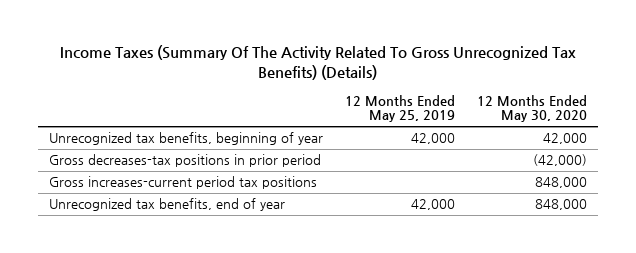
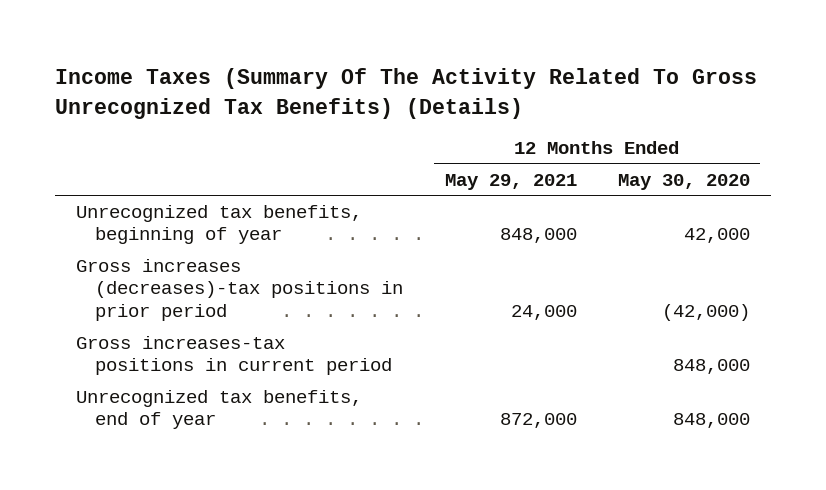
[344,94,455,123] 12 Months Ended May 25, 2019 -> none
none -> [444,173,577,190] May 29, 2021
[48,154,321,168] Gross decreases-tax positions in prior period -> [75,258,404,322] Gross increases (decreases)-tax positions in prior period
[48,176,317,190] Gross increases-current period tax positions -> [75,335,393,376] Gross increases-tax positions in current period

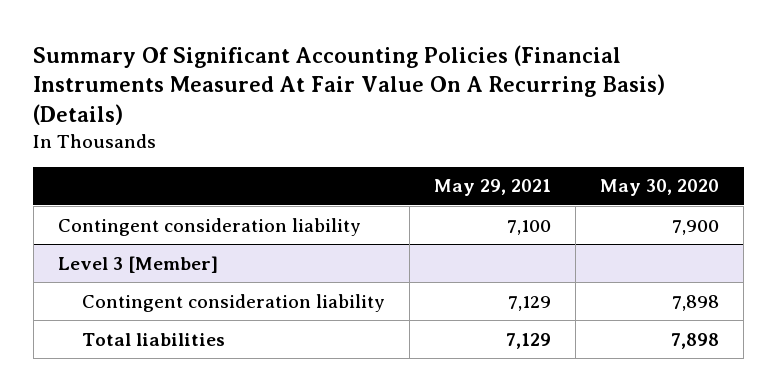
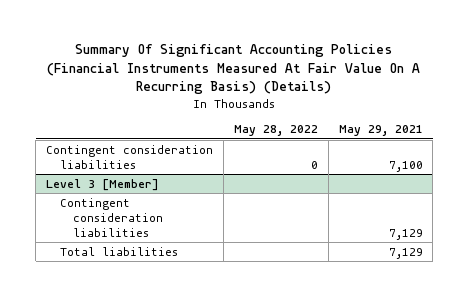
[600,179,720,197] May 30, 2020 -> none
none -> [233,125,318,137] May 28, 2022
[57,217,361,236] Contingent consideration liability -> [46,144,214,169] Contingent consideration liabilities
[82,293,386,312] Contingent consideration liability -> [59,197,164,237] Contingent consideration liabilities

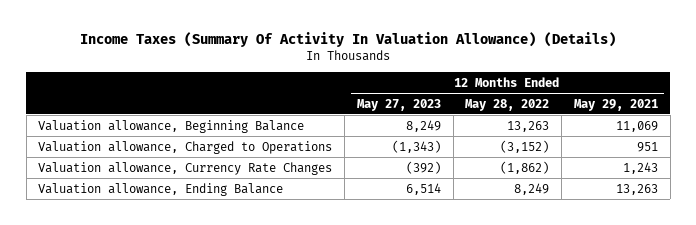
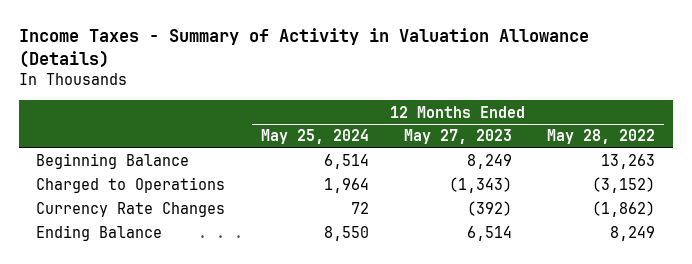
[80,32,617,48] Income Taxes (Summary Of Activity In Valuation Allowance) (Details) -> [18,27,589,69] Income Taxes - Summary of Activity in Valuation Allowance (Details)
[574,98,659,111] May 29, 2021 -> none
none -> [260,129,369,145] May 25, 2024
[38,119,305,133] Valuation allowance, Beginning Balance -> [36,153,190,170] Beginning Balance
[38,140,333,154] Valuation allowance, Charged to Operations -> [36,177,226,194] Charged to Operations
[38,161,333,175] Valuation allowance, Currency Rate Changes -> [36,202,226,218] Currency Rate Changes
[38,182,284,196] Valuation allowance, Ending Balance -> [36,225,163,242] Ending Balance

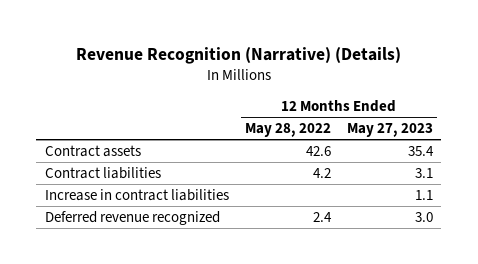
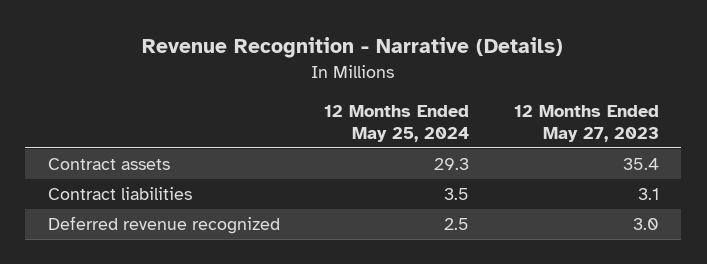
[75,46,401,64] Revenue Recognition (Narrative) (Details) -> [142,37,564,59] Revenue Recognition - Narrative (Details)
[244,123,331,138] May 28, 2022 -> none
none -> [324,105,470,142] 12 Months Ended May 25, 2024
[44,188,229,201] Increase in contract liabilities -> none

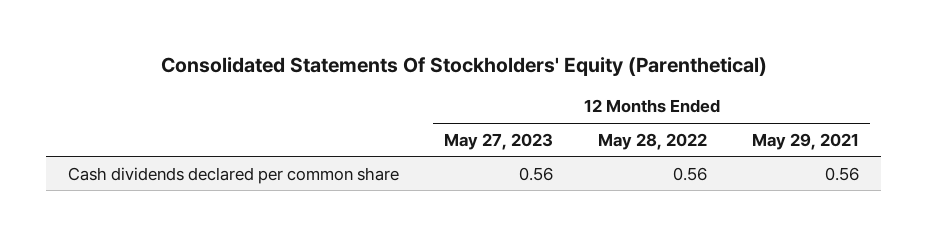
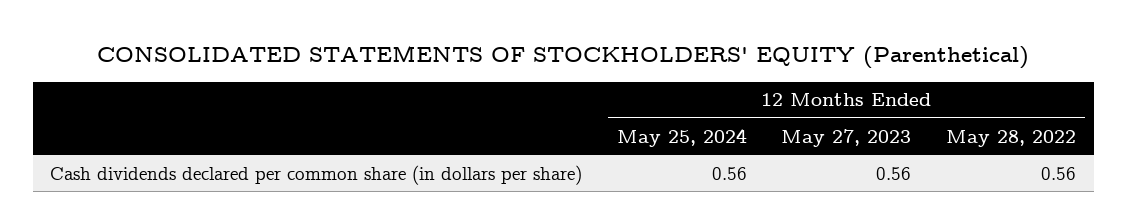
[160,57,767,77] Consolidated Statements Of Stockholders' Equity (Parenthetical) -> [97,45,1030,70] CONSOLIDATED STATEMENTS OF STOCKHOLDERS' EQUITY (Parenthetical)
[752,132,860,150] May 29, 2021 -> none
none -> [616,127,747,147] May 25, 2024
[68,166,400,184] Cash dividends declared per common share -> [49,164,582,185] Cash dividends declared per common share (in dollars per share)

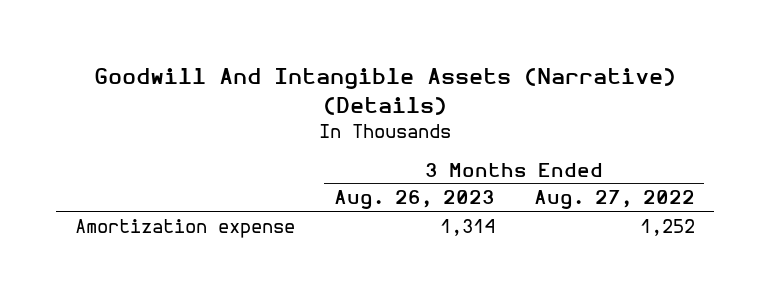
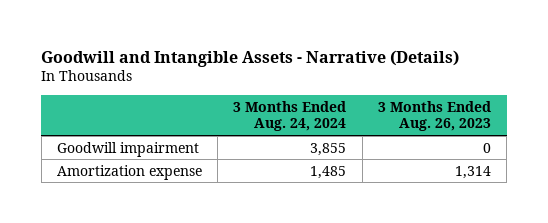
[93,68,676,115] Goodwill And Intangible Assets (Narrative) (Details) -> [41,49,460,67] Goodwill and Intangible Assets - Narrative (Details)
[533,190,695,210] Aug. 27, 2022 -> none
none -> [233,100,347,132] 3 Months Ended Aug. 24, 2024
none -> [56,141,199,157] Goodwill impairment

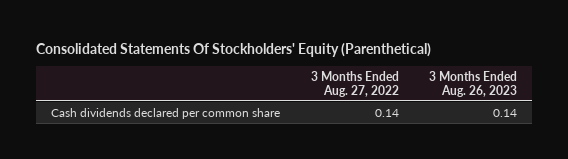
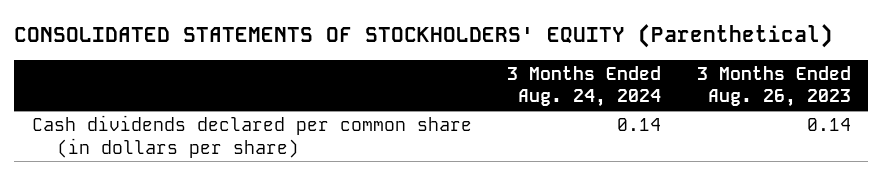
[36,43,432,58] Consolidated Statements Of Stockholders' Equity (Parenthetical) -> [14,24,834,49] CONSOLIDATED STATEMENTS OF STOCKHOLDERS' EQUITY (Parenthetical)
[310,70,399,97] 3 Months Ended Aug. 27, 2022 -> none
none -> [507,66,662,108] 3 Months Ended Aug. 24, 2024
[51,107,281,119] Cash dividends declared per common share -> [31,115,472,158] Cash dividends declared per common share (in dollars per share)

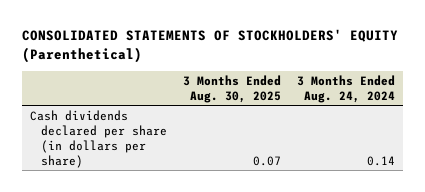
[696,66,851,108] 3 Months Ended Aug. 26, 2023 -> none
none -> [182,74,281,103] 3 Months Ended Aug. 30, 2025
[31,115,472,158] Cash dividends declared per common share (in dollars per share) -> [29,109,167,168] Cash dividends declared per share (in dollars per share)

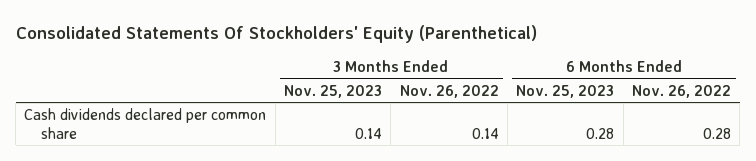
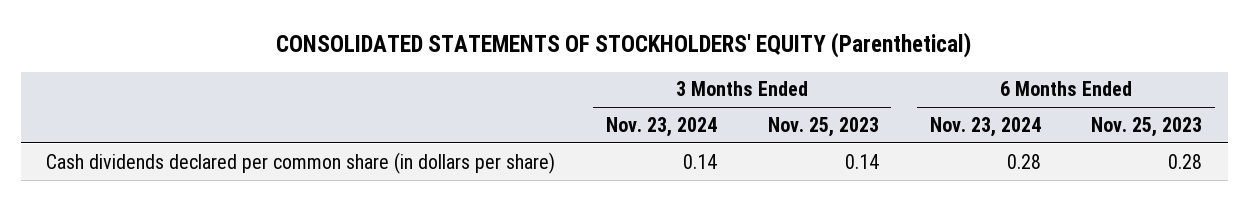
[15,25,537,44] Consolidated Statements Of Stockholders' Equity (Parenthetical) -> [276,31,972,58] CONSOLIDATED STATEMENTS OF STOCKHOLDERS' EQUITY (Parenthetical)
[399,84,499,98] Nov. 26, 2022 -> none
[632,84,732,98] Nov. 26, 2022 -> none
none -> [605,117,717,138] Nov. 23, 2024
none -> [929,117,1041,138] Nov. 23, 2024
[24,108,267,139] Cash dividends declared per common share -> [46,151,556,174] Cash dividends declared per common share (in dollars per share)

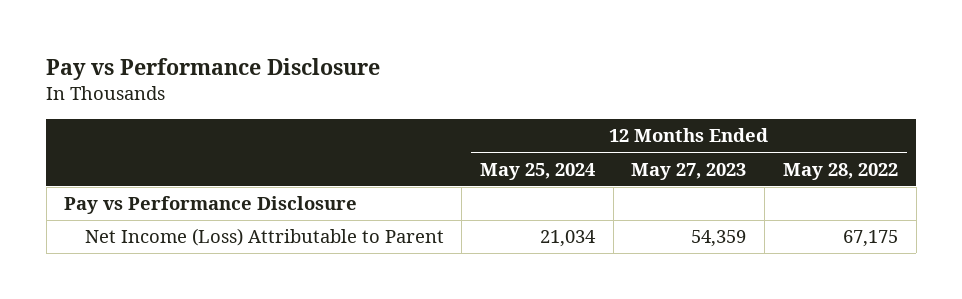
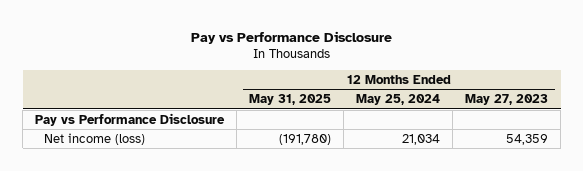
[782,162,898,180] May 28, 2022 -> none
none -> [249,94,332,106] May 31, 2025
[84,228,444,247] Net Income (Loss) Attributable to Parent -> [44,132,146,145] Net income (loss)

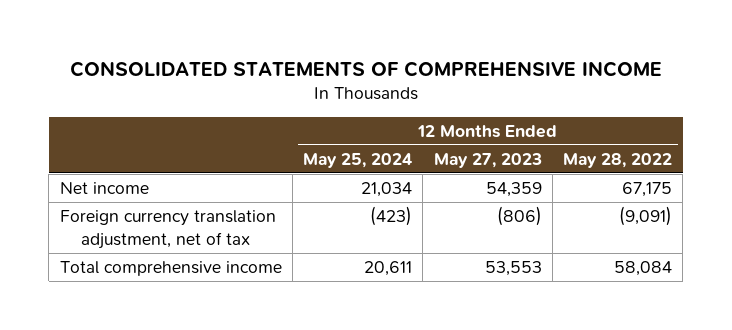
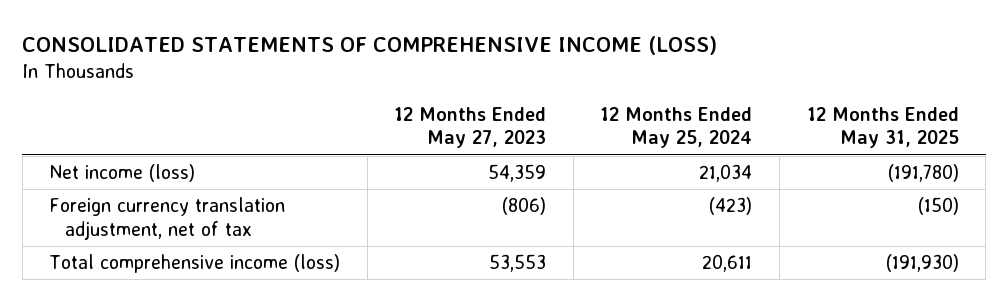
[69,60,662,77] CONSOLIDATED STATEMENTS OF COMPREHENSIVE INCOME -> [22,36,718,56] CONSOLIDATED STATEMENTS OF COMPREHENSIVE INCOME (LOSS)
[563,152,673,168] May 28, 2022 -> none
none -> [806,106,959,149] 12 Months Ended May 31, 2025
[59,181,149,194] Net income -> [49,164,196,183] Net income (loss)
[59,260,282,276] Total comprehensive income -> [49,254,341,274] Total comprehensive income (loss)

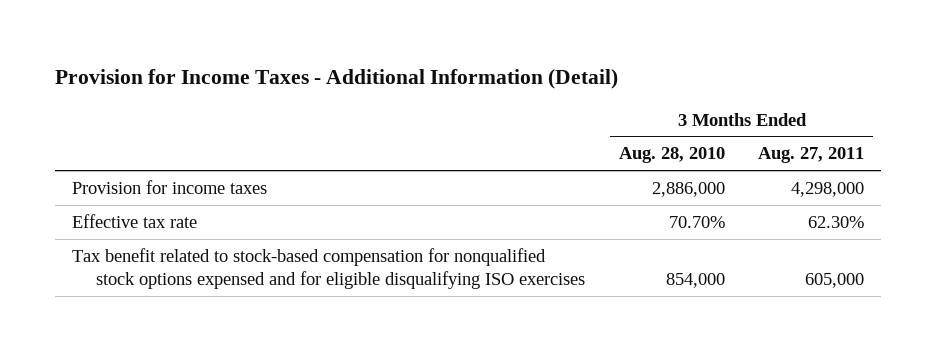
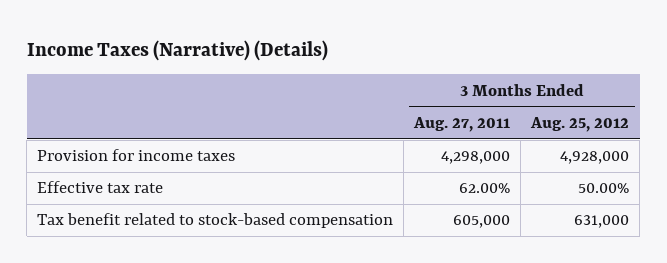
[54,68,618,89] Provision for Income Taxes - Additional Information (Detail) -> [26,39,328,61] Income Taxes (Narrative) (Details)
[618,147,725,164] Aug. 28, 2010 -> none
none -> [530,117,630,133] Aug. 25, 2012
[71,248,586,290] Tax benefit related to stock-based compensation for nonqualified stock options expensed and for eligible disqualifying ISO exercises -> none
[808,216,865,229] 62.30% -> [459,183,511,194] 62.00%
none -> [37,213,394,229] Tax benefit related to stock-based compensation

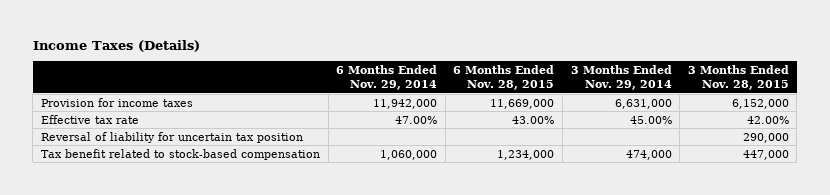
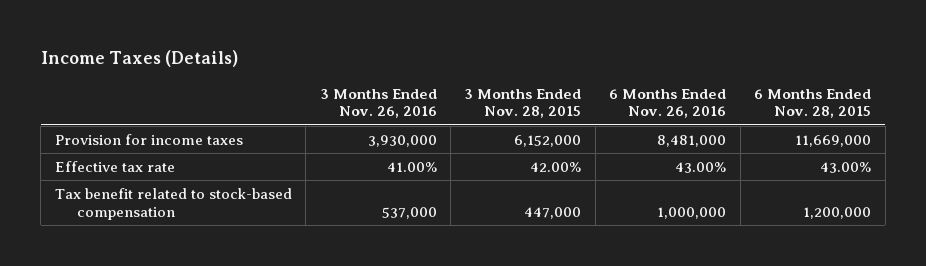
[336,65,438,91] 6 Months Ended Nov. 29, 2014 -> none
[570,65,672,91] 3 Months Ended Nov. 29, 2014 -> none
none -> [319,88,437,119] 3 Months Ended Nov. 26, 2016
none -> [609,88,727,119] 6 Months Ended Nov. 26, 2016
[40,131,303,143] Reversal of liability for uncertain tax position -> none
[497,149,555,160] 1,234,000 -> [803,206,872,219] 1,200,000

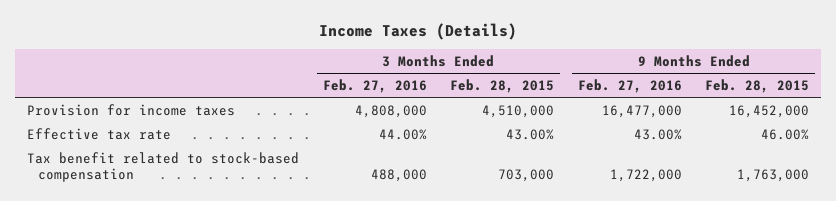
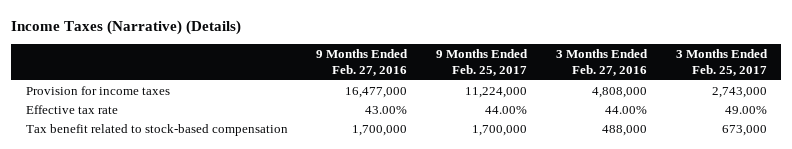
[319,23,518,41] Income Taxes (Details) -> [11,20,242,36] Income Taxes (Narrative) (Details)
[450,79,555,94] Feb. 28, 2015 -> none
[705,79,810,94] Feb. 28, 2015 -> none
none -> [436,49,529,77] 9 Months Ended Feb. 25, 2017
none -> [675,49,768,77] 3 Months Ended Feb. 25, 2017
[609,168,682,182] 1,722,000 -> [352,124,408,136] 1,700,000

